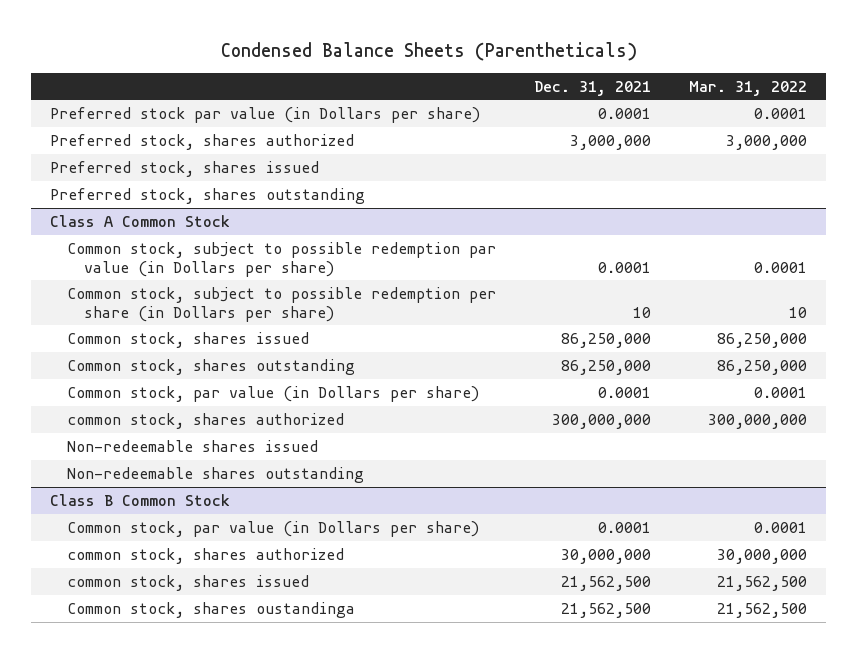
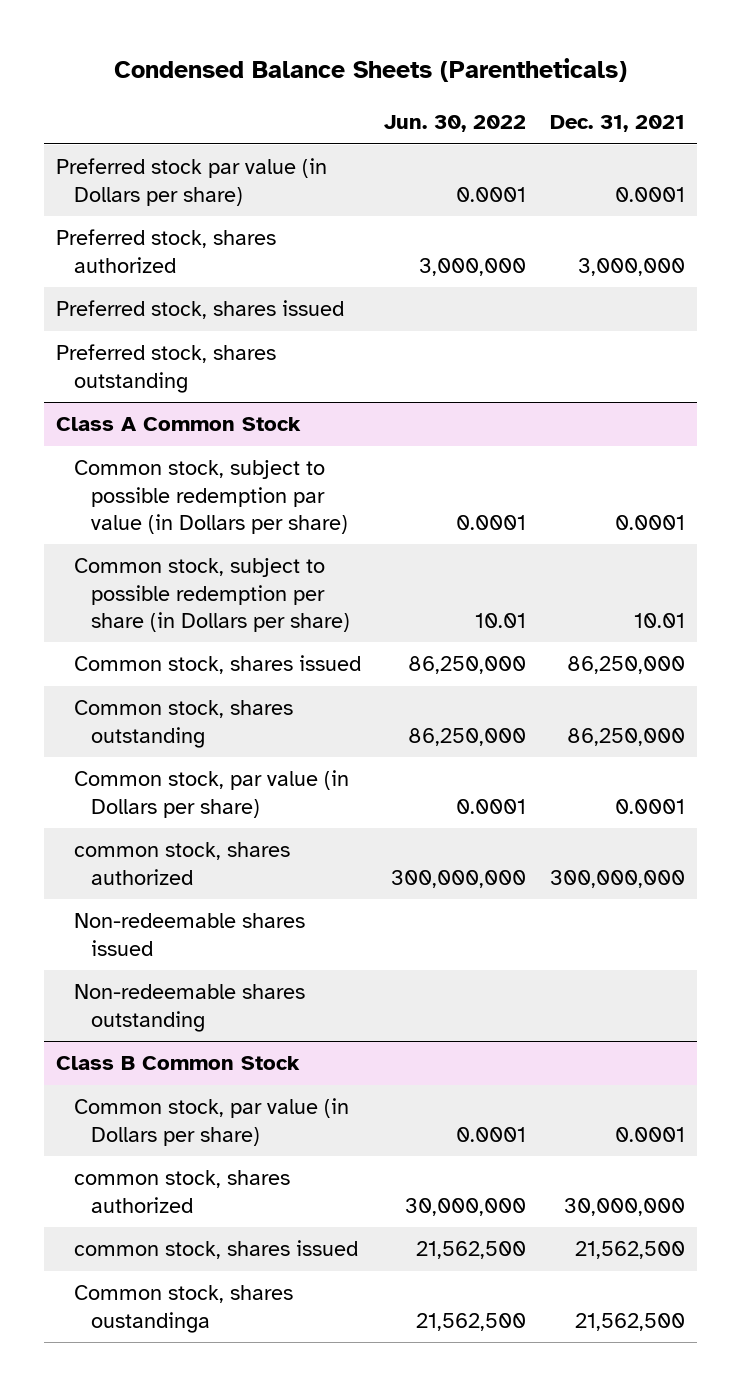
[689,80,808,96] Mar. 31, 2022 -> none
none -> [384,114,527,132] Jun. 30, 2022
[633,306,652,318] 10 -> [634,612,686,628] 10.01

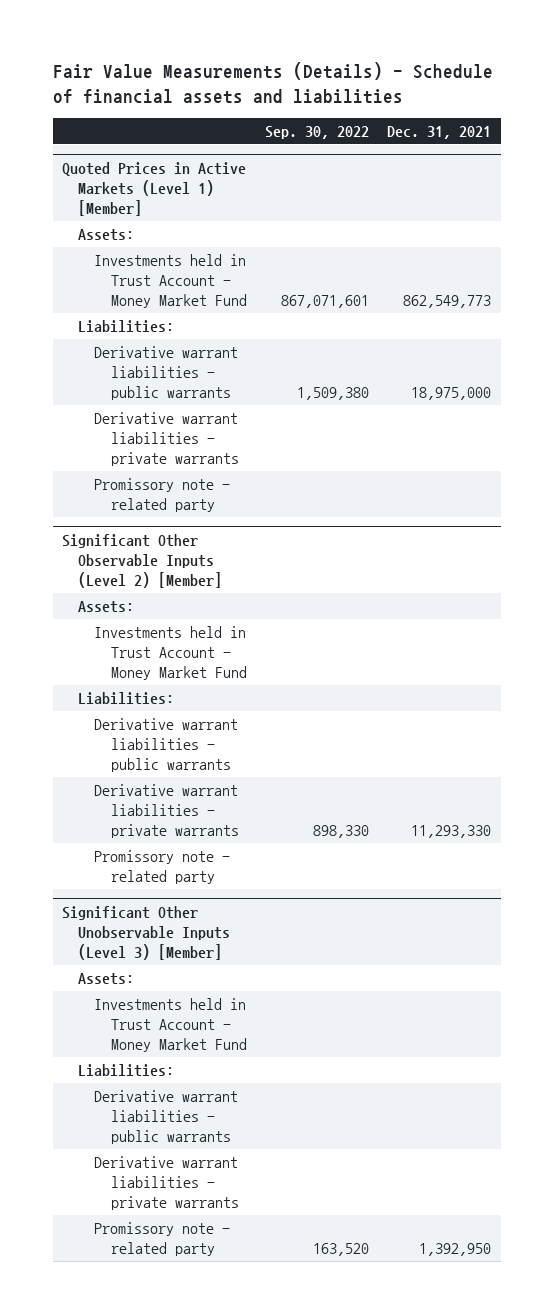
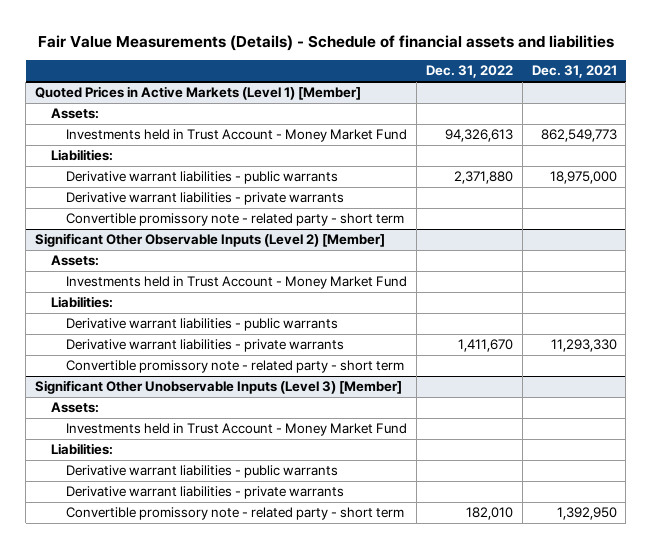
[265,125,370,139] Sep. 30, 2022 -> none
none -> [425,65,513,79] Dec. 31, 2022
[94,478,231,512] Promissory note - related party -> [66,213,405,227] Convertible promissory note - related party - short term
[94,850,231,884] Promissory note - related party -> [66,360,405,374] Convertible promissory note - related party - short term
[94,1222,231,1256] Promissory note - related party -> [66,507,405,521] Convertible promissory note - related party - short term

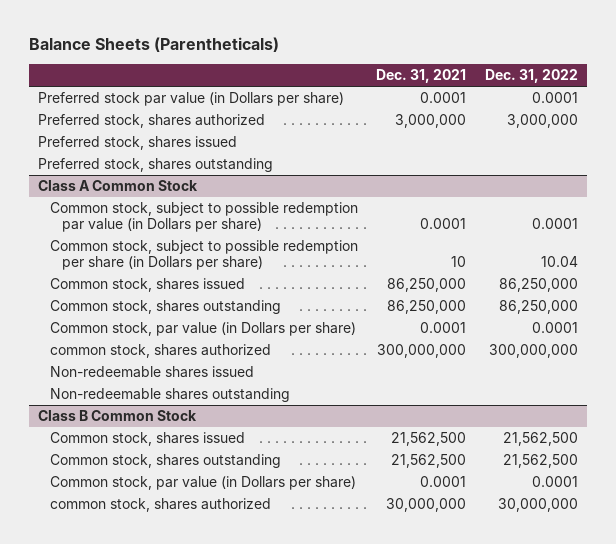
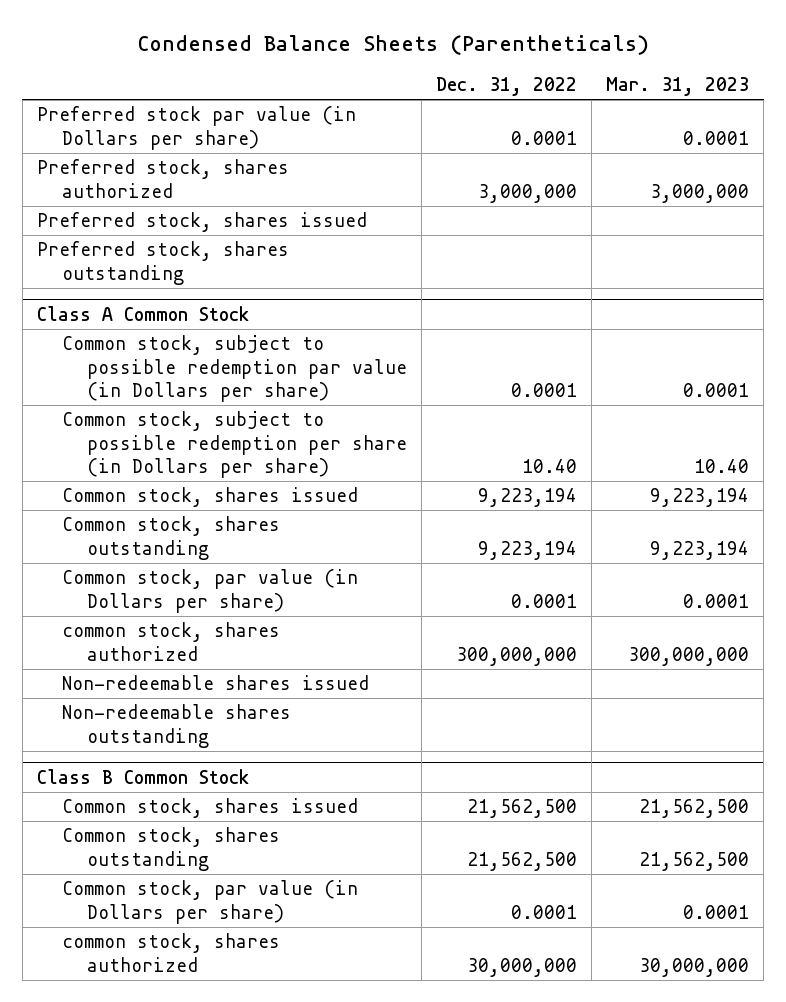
[28,37,279,53] Balance Sheets (Parentheticals) -> [136,35,649,56] Condensed Balance Sheets (Parentheticals)
[376,69,467,84] Dec. 31, 2021 -> none
none -> [606,77,750,97] Mar. 31, 2023
[541,256,579,268] 10.04 -> [522,459,578,474] 10.40
[499,278,579,293] 86,250,000 -> [478,487,578,507] 9,223,194
[499,300,579,315] 86,250,000 -> [478,540,578,560] 9,223,194

